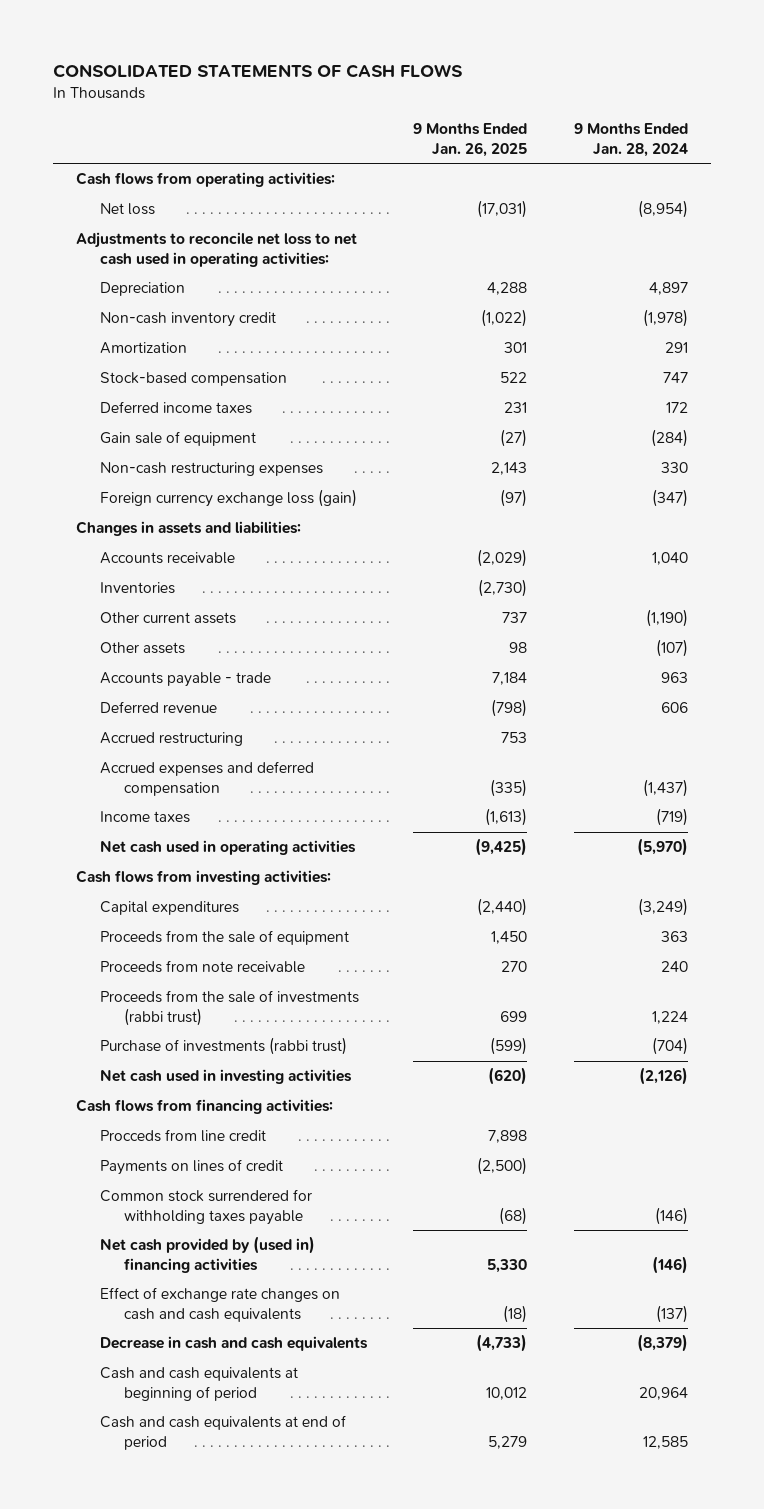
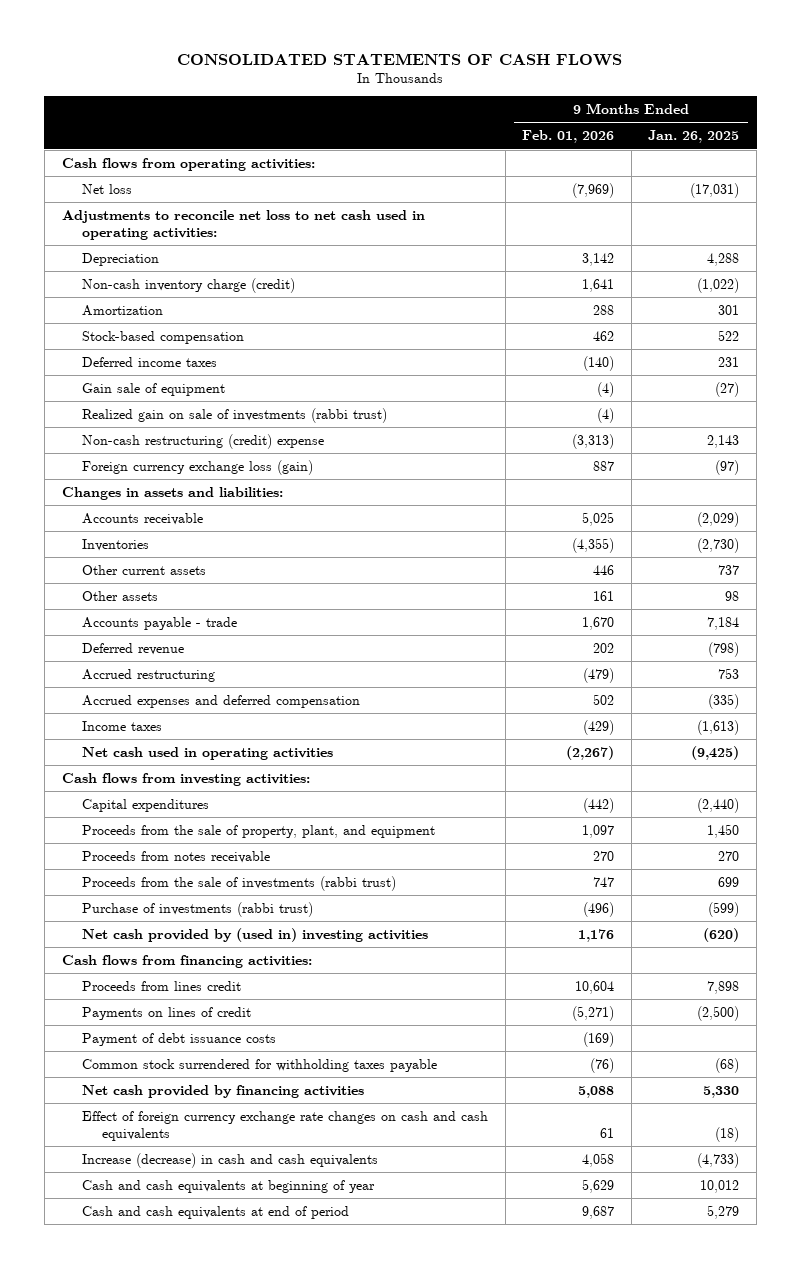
[573,123,688,157] 9 Months Ended Jan. 28, 2024 -> none
none -> [522,130,615,144] Feb. 01, 2026
[100,312,277,328] Non-cash inventory credit -> [81,277,295,293] Non-cash inventory charge (credit)
none -> [81,407,387,423] Realized gain on sale of investments (rabbi trust)
[100,462,324,477] Non-cash restructuring expenses -> [81,433,324,449] Non-cash restructuring (credit) expense
[100,930,350,946] Proceeds from the sale of equipment -> [81,824,435,838] Proceeds from the sale of property, plant, and equipment
[100,960,306,974] Proceeds from note receivable -> [81,850,270,863] Proceeds from notes receivable
[100,1069,353,1085] Net cash used in investing activities -> [81,927,428,942] Net cash provided by (used in) investing activities
[100,1129,267,1143] Procceds from line credit -> [81,980,241,991] Proceeds from lines credit
none -> [81,1032,276,1046] Payment of debt issuance costs
[100,1236,316,1273] Net cash provided by (used in) financing activities -> [81,1084,364,1098] Net cash provided by financing activities
[100,1287,341,1322] Effect of exchange rate changes on cash and cash equivalents -> [81,1110,488,1141] Effect of foreign currency exchange rate changes on cash and cash equivalents
[100,1336,369,1352] Decrease in cash and cash equivalents -> [81,1152,378,1168] Increase (decrease) in cash and cash equivalents
[100,1367,299,1401] Cash and cash equivalents at beginning of period -> [81,1179,375,1193] Cash and cash equivalents at beginning of year

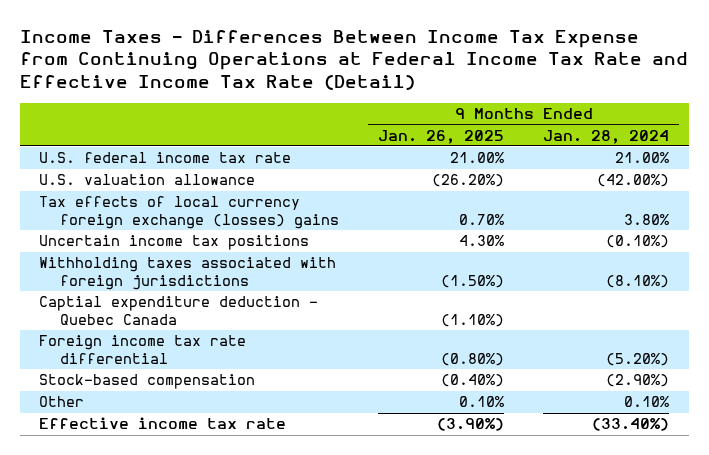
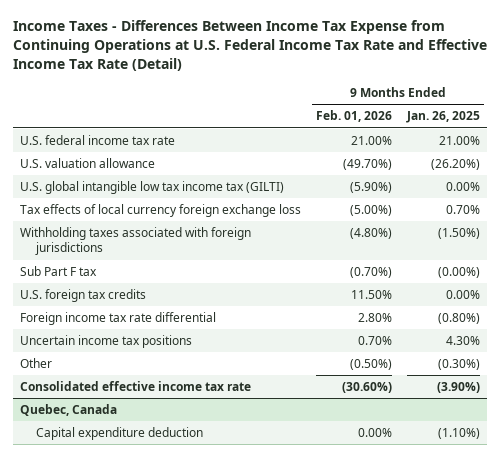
[19,29,688,90] Income Taxes - Differences Between Income Tax Expense from Continuing Operations at Federal Income Tax Rate and Effective Income Tax Rate (Detail) -> [12,20,487,71] Income Taxes - Differences Between Income Tax Expense from Continuing Operations at U.S. Federal Income Tax Rate and Effective Income Tax Rate (Detail)
[543,129,670,144] Jan. 28, 2024 -> none
none -> [316,110,393,123] Feb. 01, 2026
none -> [20,181,285,195] U.S. global intangible low tax income tax (GILTI)
[39,196,340,229] Tax effects of local currency foreign exchange (losses) gains -> [20,204,302,218] Tax effects of local currency foreign exchange loss
[39,296,319,325] Captial expenditure deduction - Quebec Canada -> none
none -> [20,266,98,277] Sub Part F tax
none -> [20,289,147,303] U.S. foreign tax credits
[39,374,256,390] Stock-based compensation -> none
[39,235,310,251] Uncertain income tax positions -> [20,335,193,349] Uncertain income tax positions
[459,396,505,408] 0.10% -> [438,359,481,371] (0.30%)
[39,417,287,430] Effective income tax rate -> [20,381,252,392] Consolidated effective income tax rate
none -> [20,404,118,417] Quebec, Canada
none -> [36,427,204,441] Capital expenditure deduction

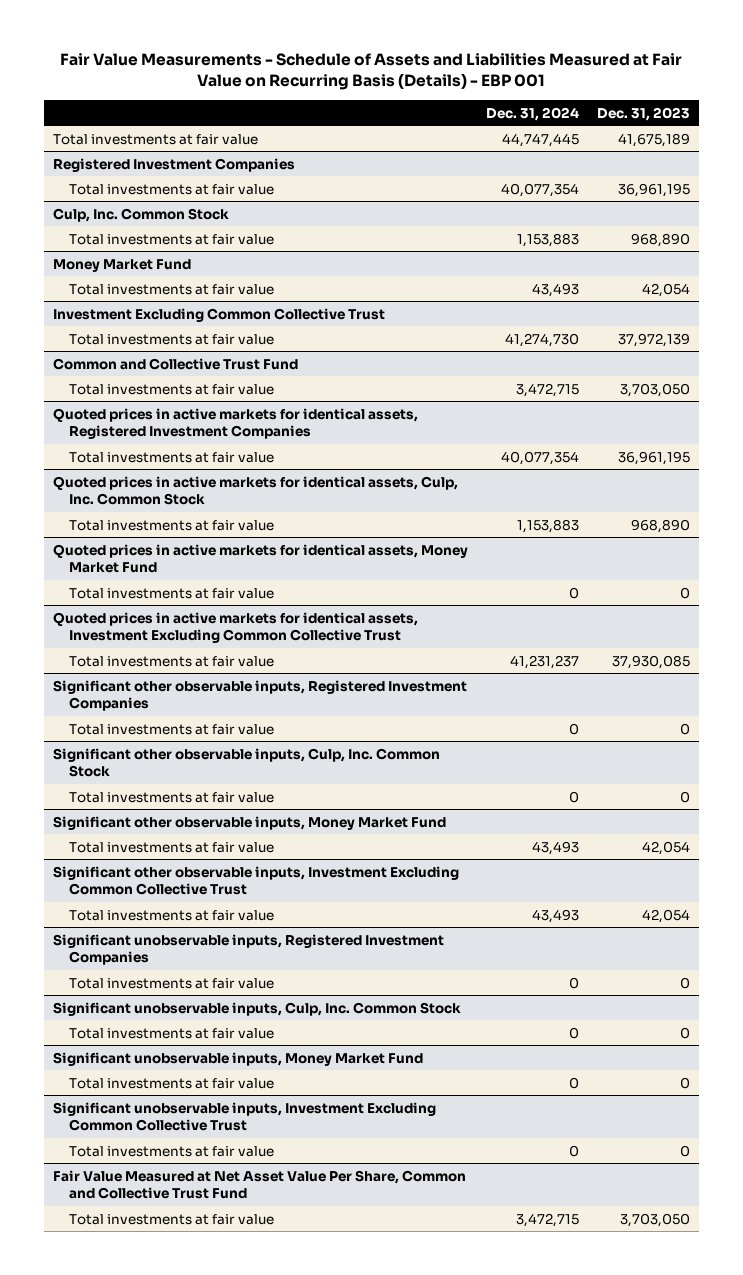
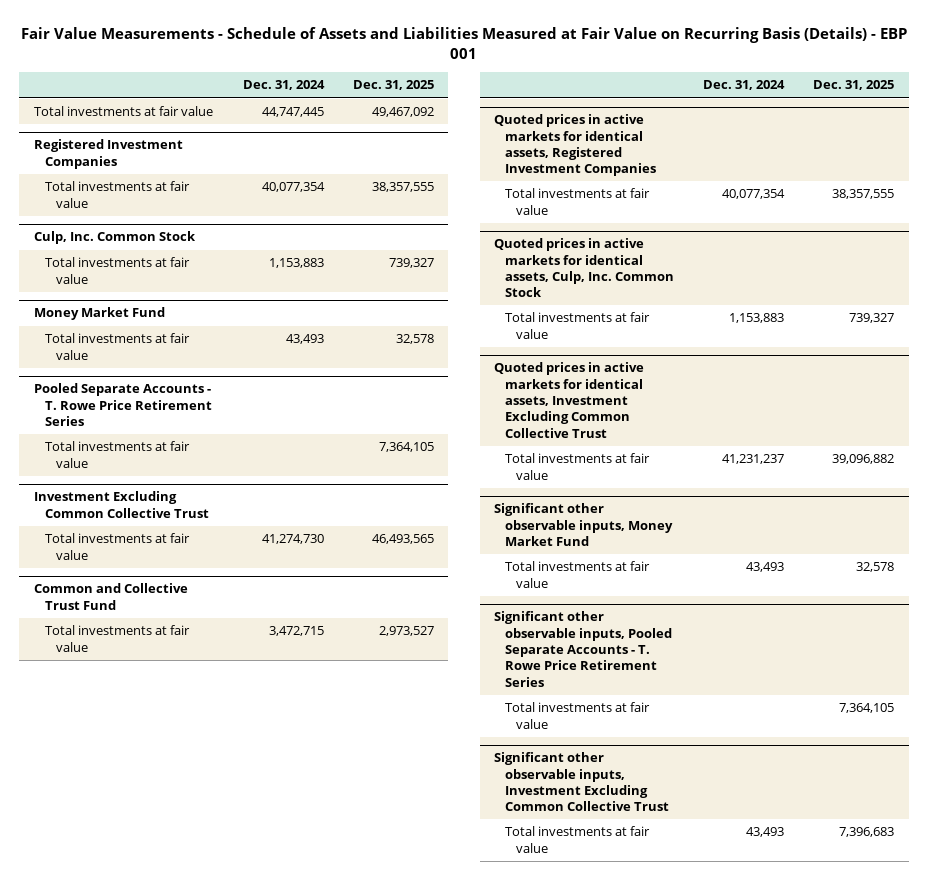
[596,106,690,121] Dec. 31, 2023 -> none
none -> [352,80,434,91] Dec. 31, 2025
none -> [33,383,212,426] Pooled Separate Accounts - T. Rowe Price Retirement Series
none -> [44,441,190,468] Total investments at fair value
[53,543,469,574] Quoted prices in active markets for identical assets, Money Market Fund -> none
[68,587,274,599] Total investments at fair value -> none
[53,679,468,712] Significant other observable inputs, Registered Investment Companies -> none
[68,723,274,735] Total investments at fair value -> none
[53,747,441,778] Significant other observable inputs, Culp, Inc. Common Stock -> none
[68,791,274,803] Total investments at fair value -> none
none -> [494,611,673,687] Significant other observable inputs, Pooled Separate Accounts - T. Rowe Price Retirement Series
none -> [505,702,651,729] Total investments at fair value
[53,933,445,966] Significant unobservable inputs, Registered Investment Companies -> none
[68,977,274,989] Total investments at fair value -> none
[53,1001,462,1016] Significant unobservable inputs, Culp, Inc. Common Stock -> none
[68,1027,274,1039] Total investments at fair value -> none
[53,1051,424,1066] Significant unobservable inputs, Money Market Fund -> none
[68,1077,274,1089] Total investments at fair value -> none
[53,1101,437,1132] Significant unobservable inputs, Investment Excluding Common Collective Trust -> none
[68,1145,274,1157] Total investments at fair value -> none
[53,1169,467,1200] Fair Value Measured at Net Asset Value Per Share, Common and Collective Trust Fund -> none
[68,1213,274,1225] Total investments at fair value -> none

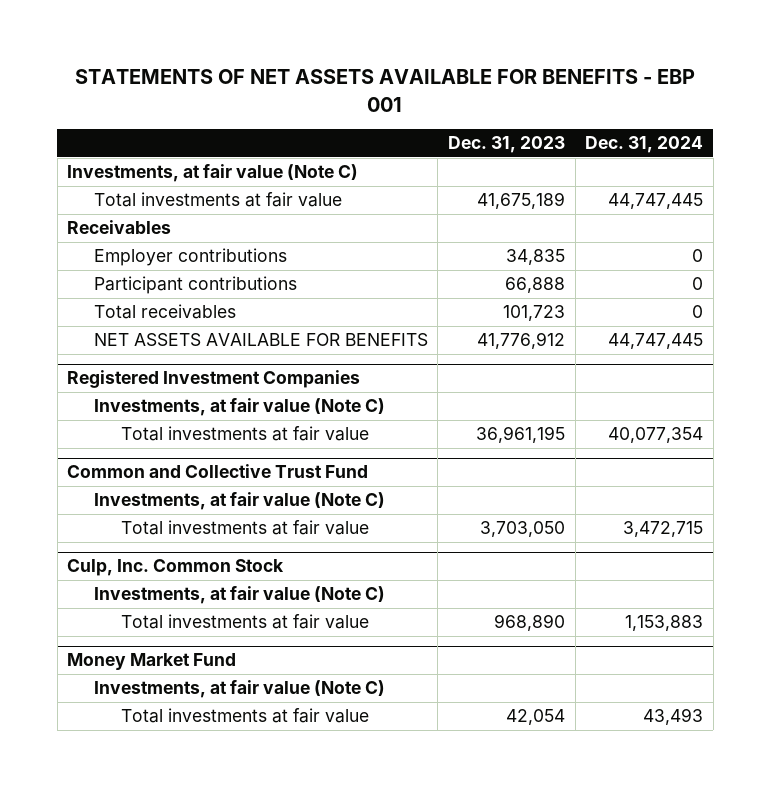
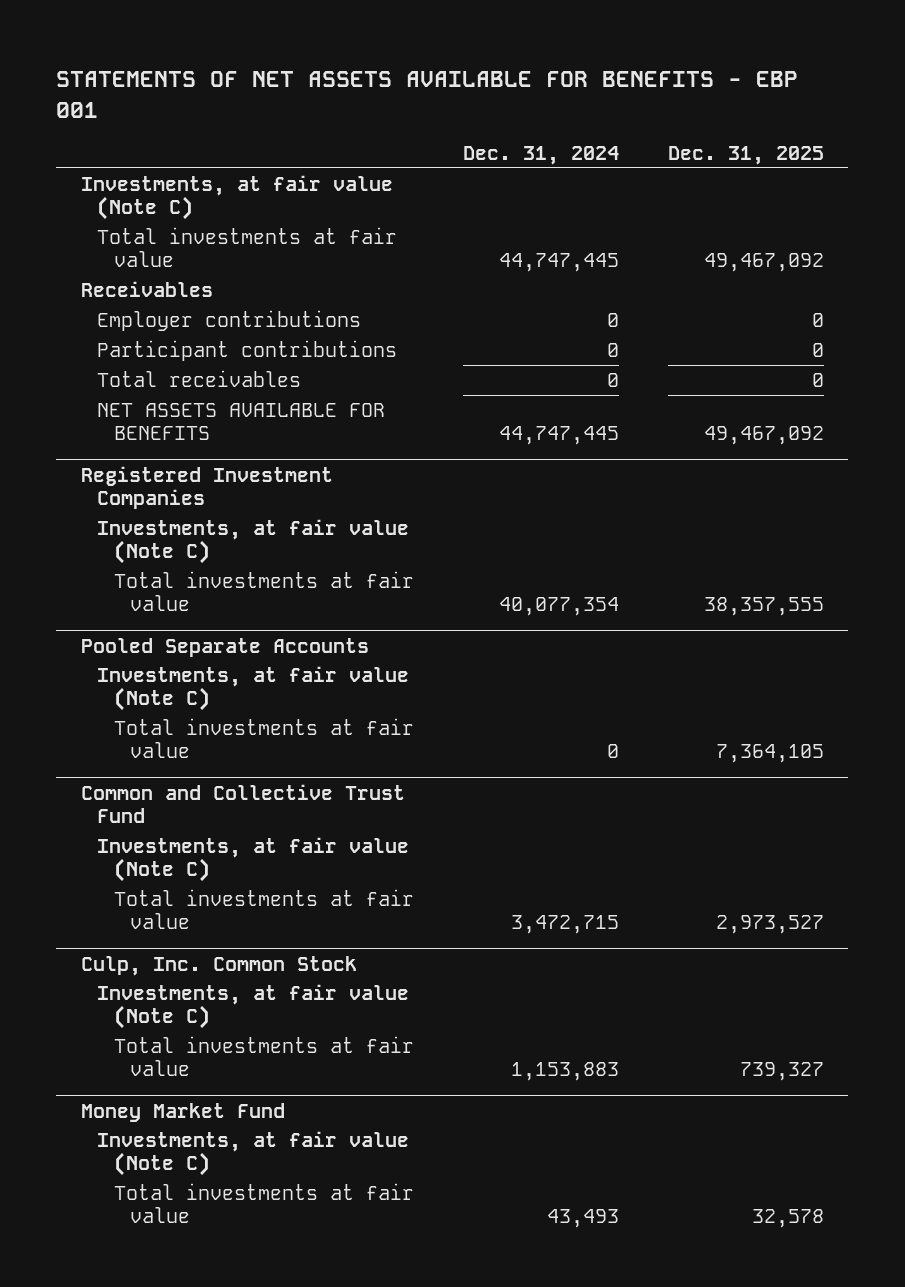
[448,136,566,154] Dec. 31, 2023 -> none
none -> [667,145,824,165] Dec. 31, 2025
none -> [80,637,369,657] Pooled Separate Accounts
none -> [97,665,410,712] Investments, at fair value (Note C)
none -> [113,717,414,759] Total investments at fair value

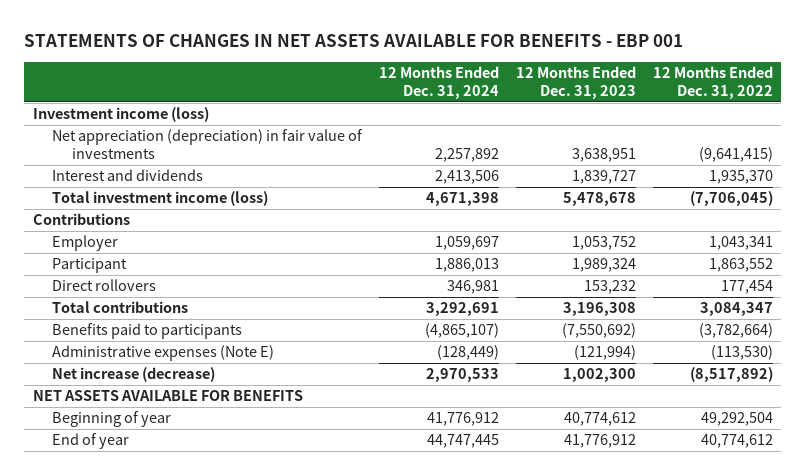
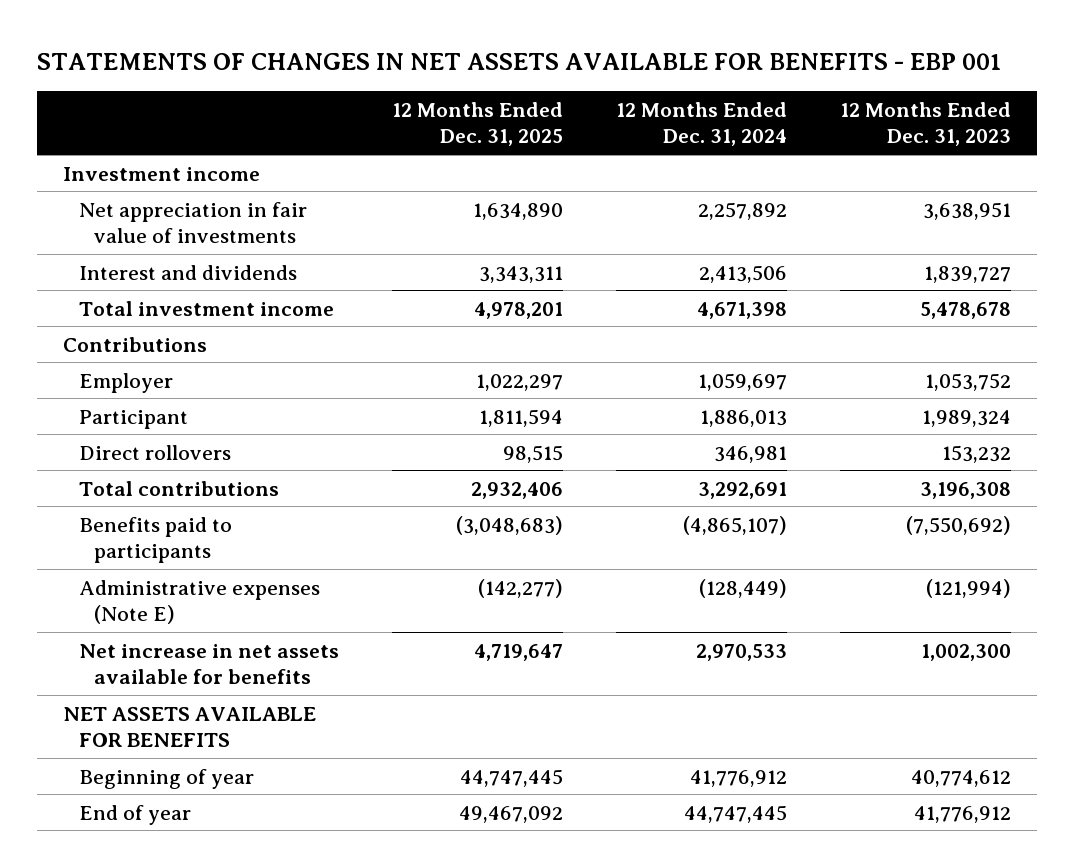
[652,66,773,99] 12 Months Ended Dec. 31, 2022 -> none
none -> [391,101,563,147] 12 Months Ended Dec. 31, 2025
[32,107,209,123] Investment income (loss) -> [63,166,261,181] Investment income
[52,129,364,160] Net appreciation (depreciation) in fair value of investments -> [78,201,307,244] Net appreciation in fair value of investments
[52,191,269,207] Total investment income (loss) -> [78,300,334,316] Total investment income
[52,367,216,383] Net increase (decrease) -> [78,643,339,685] Net increase in net assets available for benefits

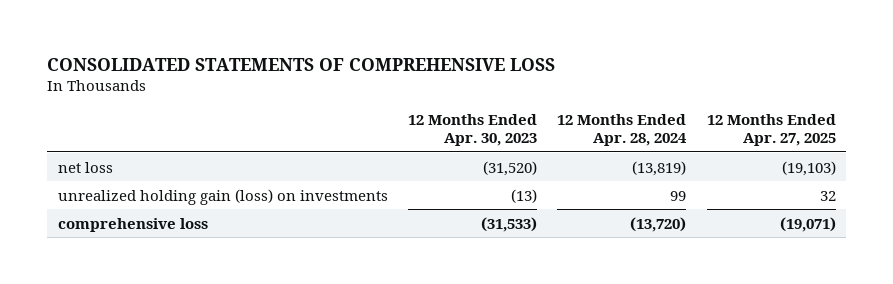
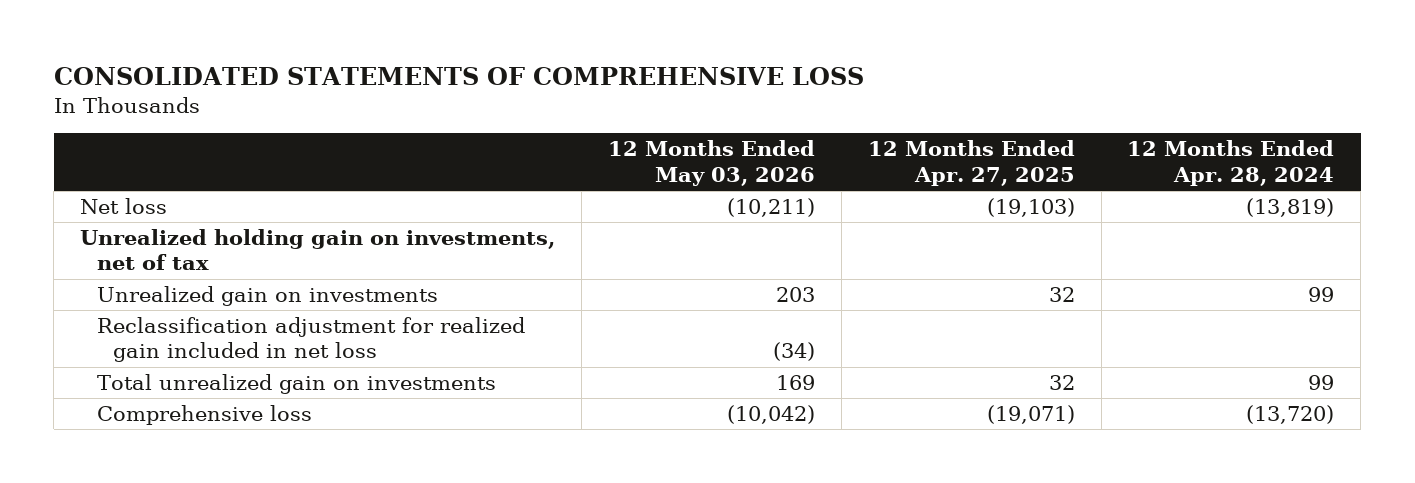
[407,114,537,147] 12 Months Ended Apr. 30, 2023 -> none
none -> [607,140,815,186] 12 Months Ended May 03, 2026
[57,161,113,173] net loss -> [80,198,168,215] Net loss
none -> [80,229,556,271] Unrealized holding gain on investments, net of tax
[57,188,388,205] unrealized holding gain (loss) on investments -> [96,286,438,307] Unrealized gain on investments
none -> [96,317,525,363] Reclassification adjustment for realized gain included in net loss
none -> [96,374,496,395] Total unrealized gain on investments
[57,217,208,232] comprehensive loss -> [96,405,312,426] Comprehensive loss

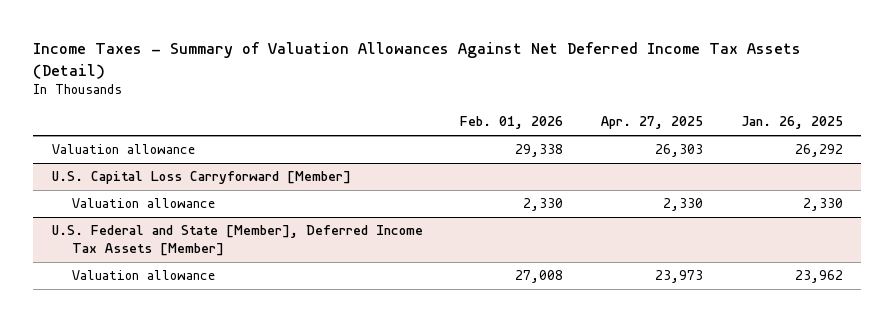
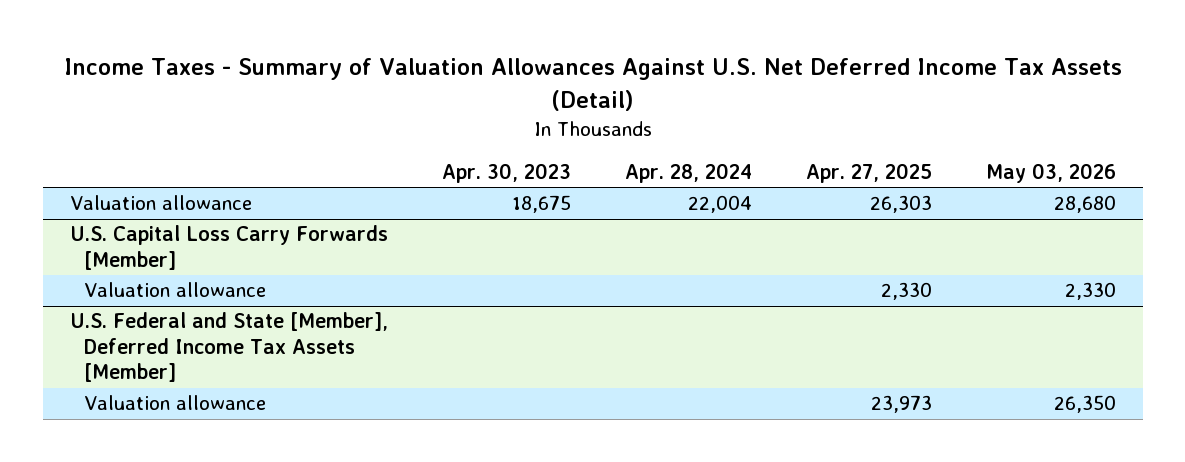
[32,42,801,79] Income Taxes - Summary of Valuation Allowances Against Net Deferred Income Tax Assets (Detail) -> [63,58,1122,111] Income Taxes - Summary of Valuation Allowances Against U.S. Net Deferred Income Tax Assets (Detail)
[460,116,564,130] Feb. 01, 2026 -> none
[740,116,843,130] Jan. 26, 2025 -> none
none -> [441,163,571,184] Apr. 30, 2023
none -> [624,163,752,184] Apr. 28, 2024
none -> [985,163,1116,184] May 03, 2026
[51,171,351,185] U.S. Capital Loss Carryforward [Member] -> [69,225,388,270] U.S. Capital Loss Carry Forwards [Member]

